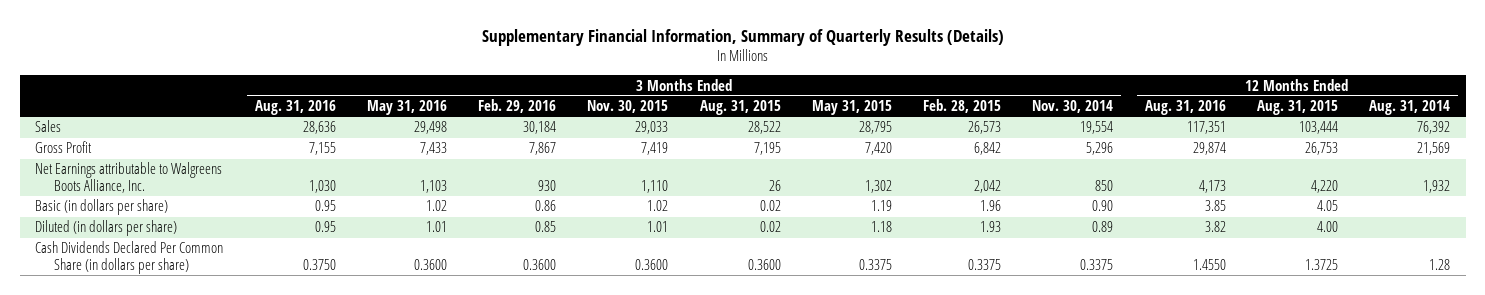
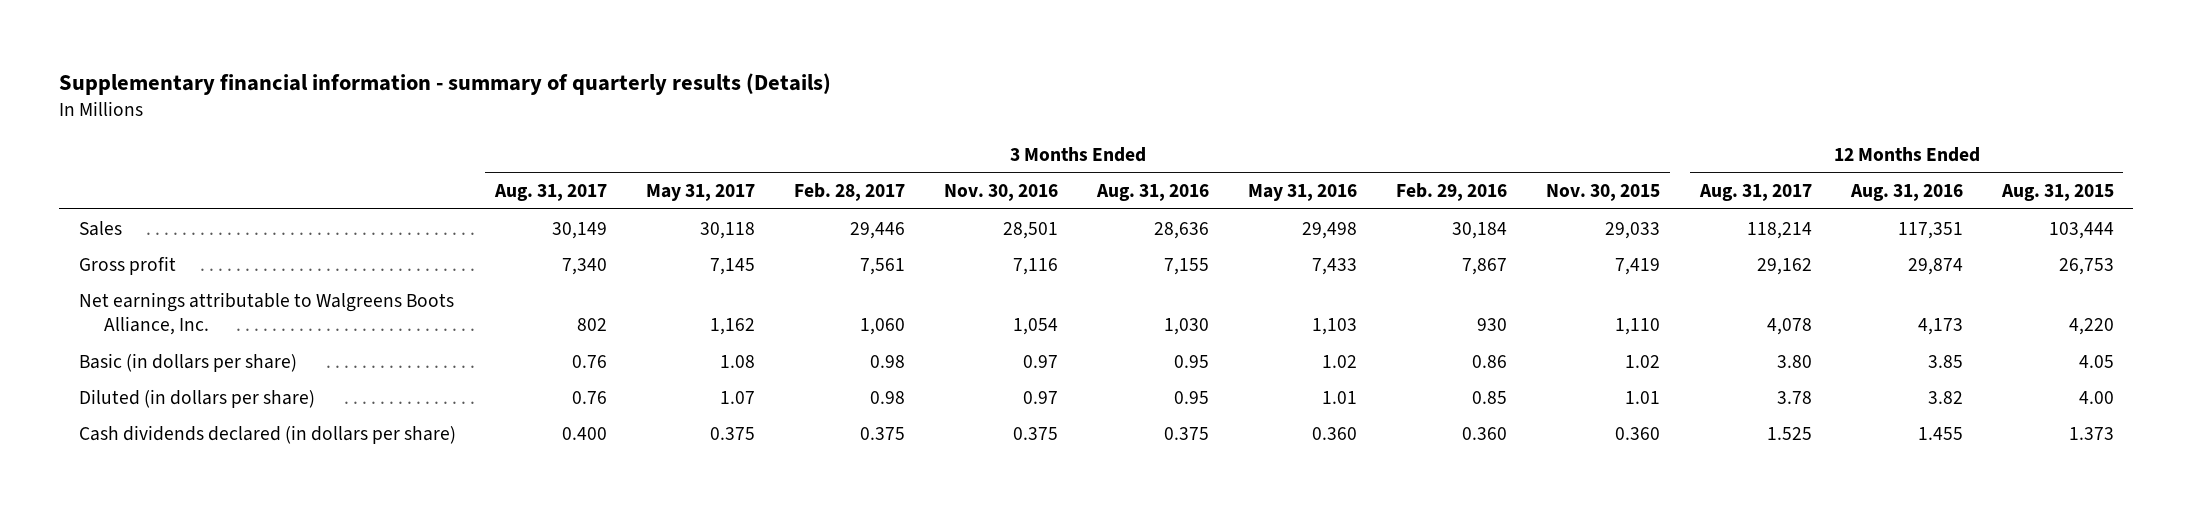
[481,28,1004,46] Supplementary Financial Information, Summary of Quarterly Results (Details) -> [59,72,832,95] Supplementary financial information - summary of quarterly results (Details)
[699,100,781,116] Aug. 31, 2015 -> none
[811,100,892,116] May 31, 2015 -> none
[923,99,1002,114] Feb. 28, 2015 -> none
[1032,100,1114,114] Nov. 30, 2014 -> none
[1369,100,1451,116] Aug. 31, 2014 -> none
none -> [493,183,607,201] Aug. 31, 2017
none -> [645,183,755,201] May 31, 2017
none -> [793,182,905,201] Feb. 28, 2017
none -> [944,183,1059,201] Nov. 30, 2016
none -> [1698,183,1812,201] Aug. 31, 2017
[35,141,93,154] Gross Profit -> [78,255,176,275] Gross profit
[35,162,223,193] Net Earnings attributable to Walgreens Boots Alliance, Inc. -> [78,291,454,336] Net earnings attributable to Walgreens Boots Alliance, Inc.
[35,241,224,274] Cash Dividends Declared Per Common Share (in dollars per share) -> [78,424,456,444] Cash dividends declared (in dollars per share)
[302,258,336,270] 0.3750 -> [1164,426,1210,440] 0.375
[413,258,447,270] 0.3600 -> [1312,426,1358,440] 0.360
[523,258,557,270] 0.3600 -> [1462,426,1508,440] 0.360
[635,258,669,270] 0.3600 -> [1615,426,1661,440] 0.360
[1192,258,1226,270] 1.4550 -> [1917,426,1963,440] 1.455
[1304,258,1338,270] 1.3725 -> [2068,426,2114,440] 1.373

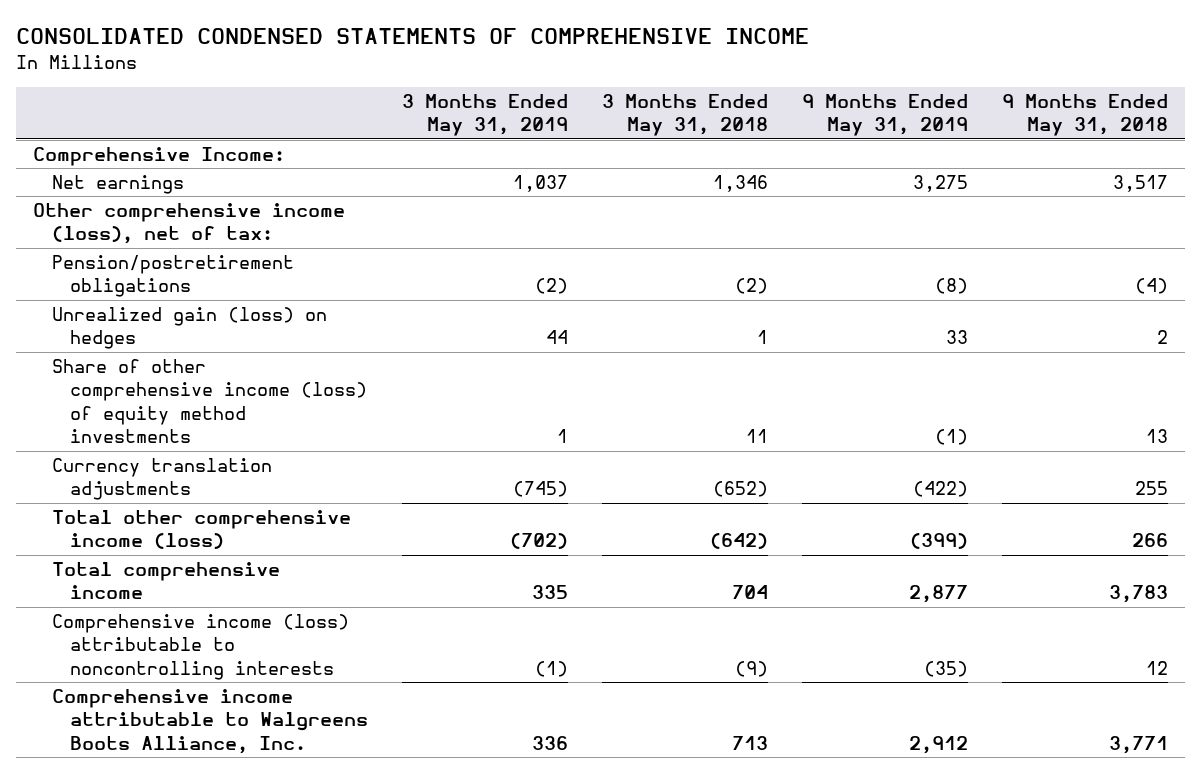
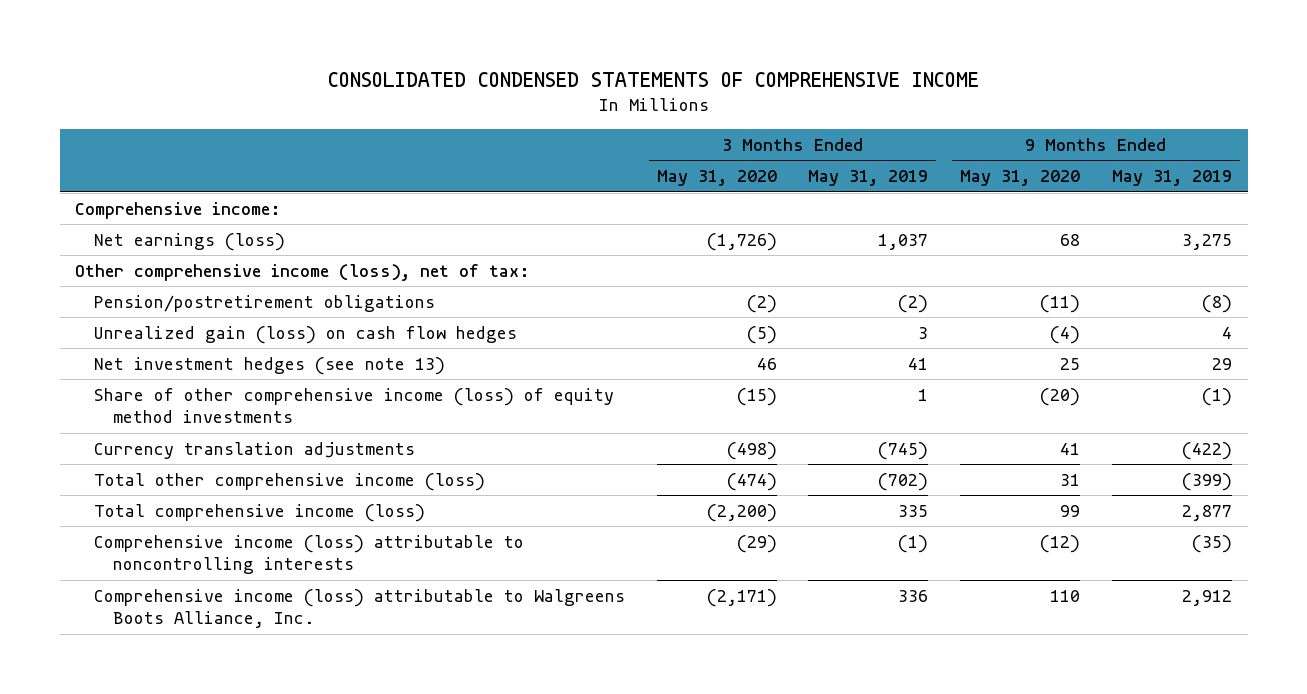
[601,93,768,137] 3 Months Ended May 31, 2018 -> none
[1002,93,1169,137] 9 Months Ended May 31, 2018 -> none
none -> [656,170,777,187] May 31, 2020
none -> [960,170,1081,187] May 31, 2020
[33,146,286,166] Comprehensive Income: -> [75,201,282,219] Comprehensive income:
[51,174,184,194] Net earnings -> [94,232,286,251] Net earnings (loss)
[51,306,327,350] Unrealized gain (loss) on hedges -> [94,325,518,344] Unrealized gain (loss) on cash flow hedges
[545,330,568,345] 44 -> [918,326,929,339] 3
[945,330,968,345] 33 -> [1221,326,1232,339] 4
none -> [94,356,446,375] Net investment hedges (see note 13)
[51,561,280,600] Total comprehensive income -> [94,503,426,522] Total comprehensive income (loss)
[51,688,368,754] Comprehensive income attributable to Walgreens Boots Alliance, Inc. -> [94,588,626,629] Comprehensive income (loss) attributable to Walgreens Boots Alliance, Inc.

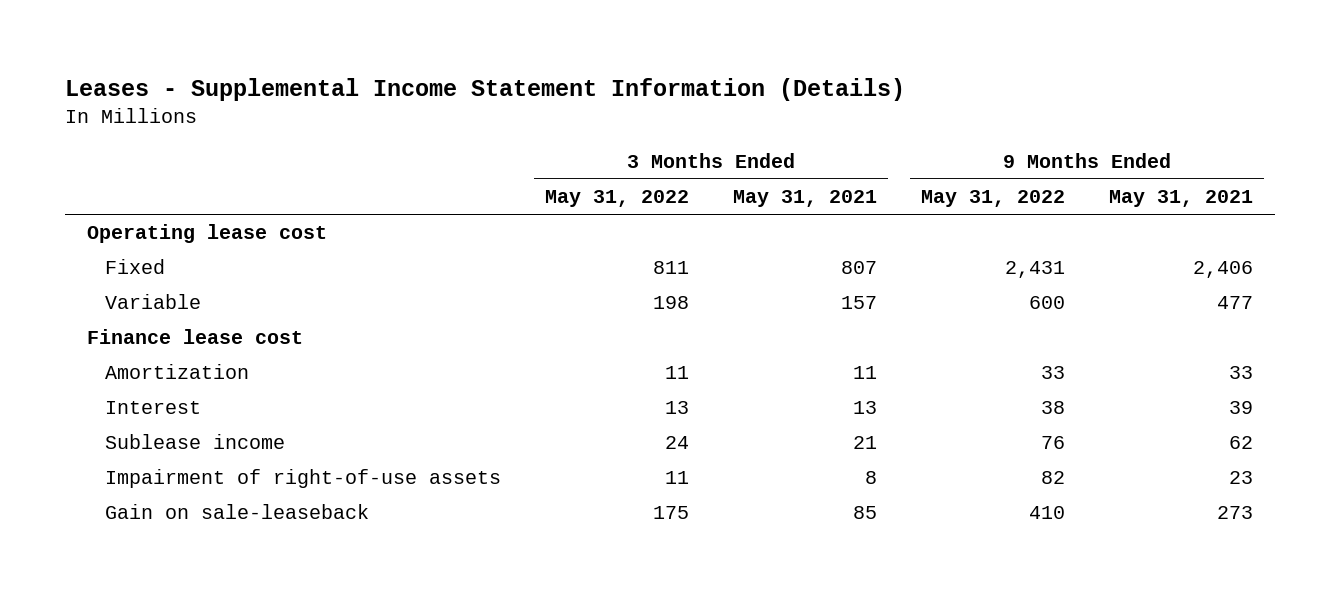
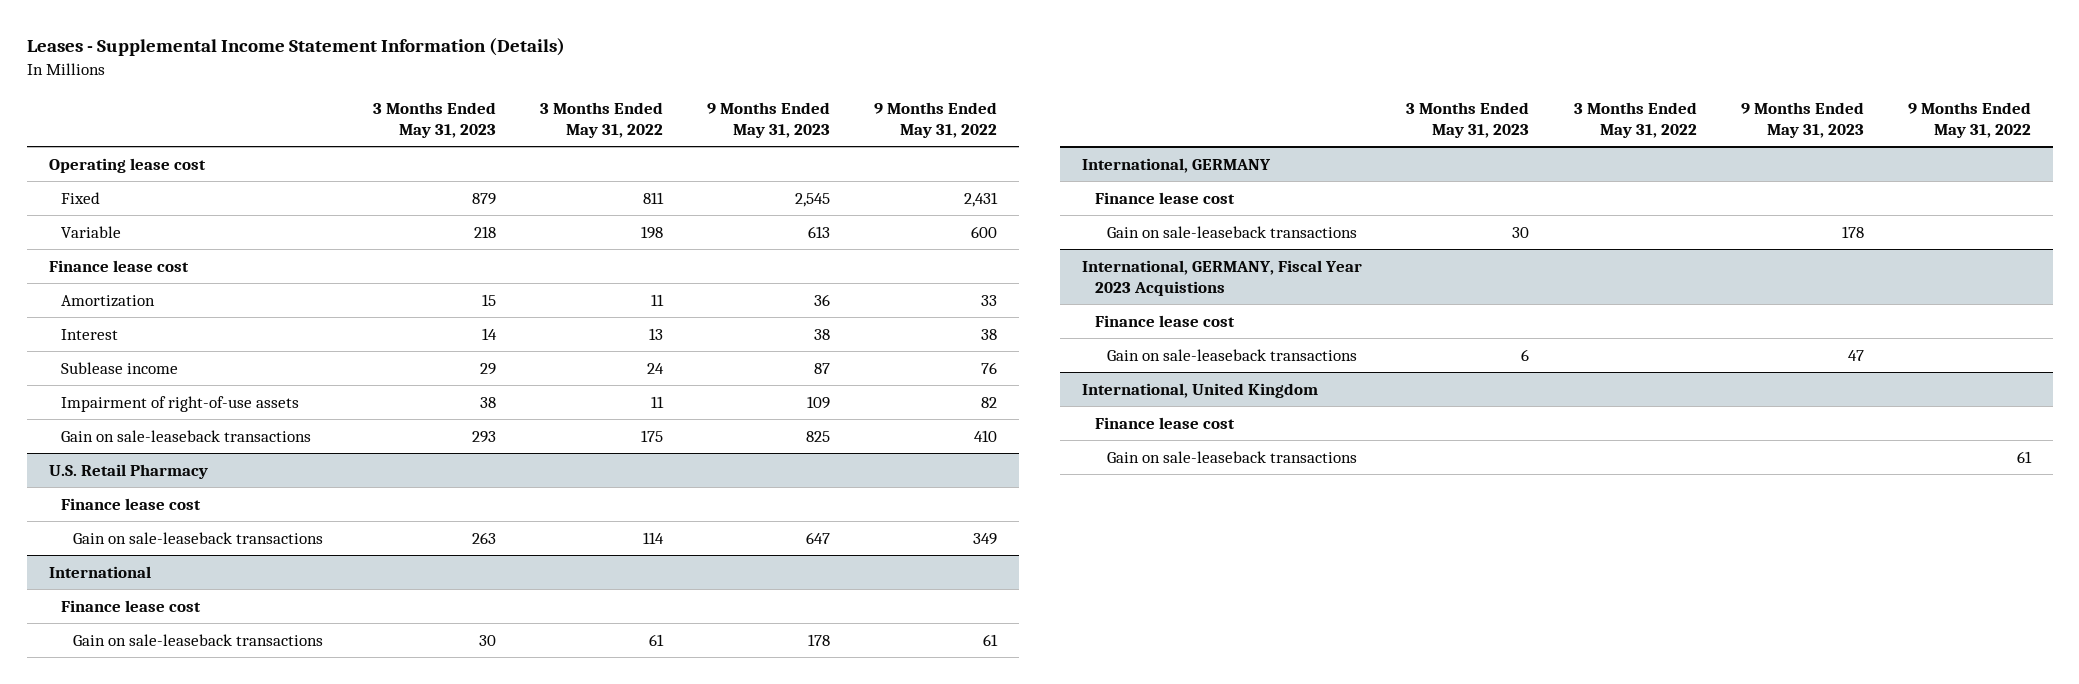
[732,190,877,208] May 31, 2021 -> none
[1108,190,1253,208] May 31, 2021 -> none
none -> [372,101,496,138] 3 Months Ended May 31, 2023
none -> [706,101,830,138] 9 Months Ended May 31, 2023
[104,504,369,520] Gain on sale-leaseback -> [61,429,312,442] Gain on sale-leaseback transactions
none -> [48,463,208,479] U.S. Retail Pharmacy
none -> [61,497,202,510] Finance lease cost
none -> [73,531,324,544] Gain on sale-leaseback transactions
none -> [48,565,151,578] International
none -> [61,599,202,612] Finance lease cost
none -> [73,633,324,646] Gain on sale-leaseback transactions
none -> [1082,157,1272,173] International, GERMANY
none -> [1094,191,1235,204] Finance lease cost
none -> [1107,225,1358,238] Gain on sale-leaseback transactions
none -> [1082,259,1363,296] International, GERMANY, Fiscal Year 2023 Acquistions
none -> [1094,314,1235,327] Finance lease cost
none -> [1107,348,1358,361] Gain on sale-leaseback transactions
none -> [1082,382,1319,398] International, United Kingdom
none -> [1094,416,1235,429] Finance lease cost
none -> [1107,450,1358,463] Gain on sale-leaseback transactions

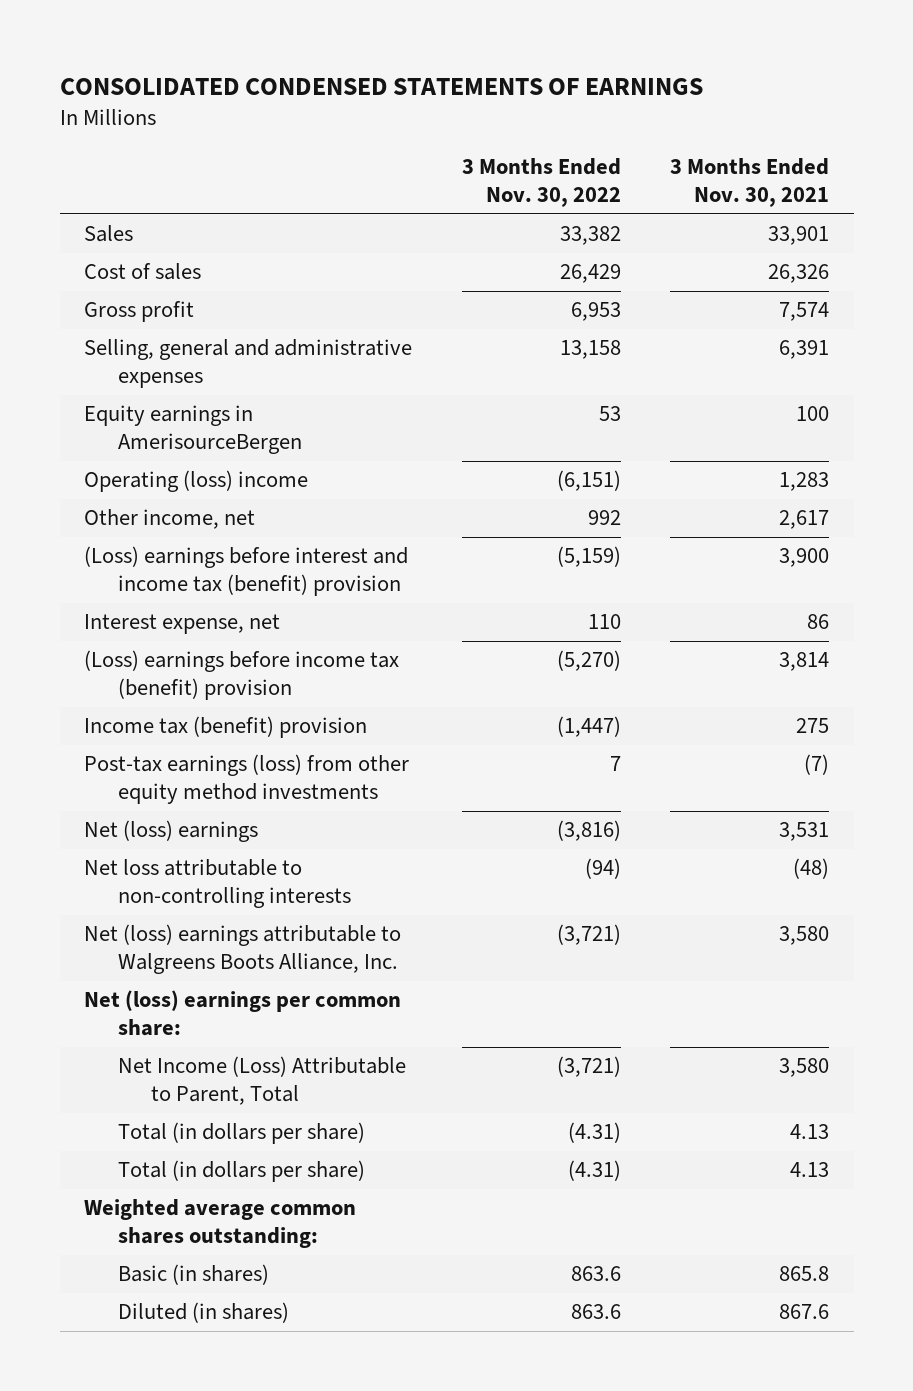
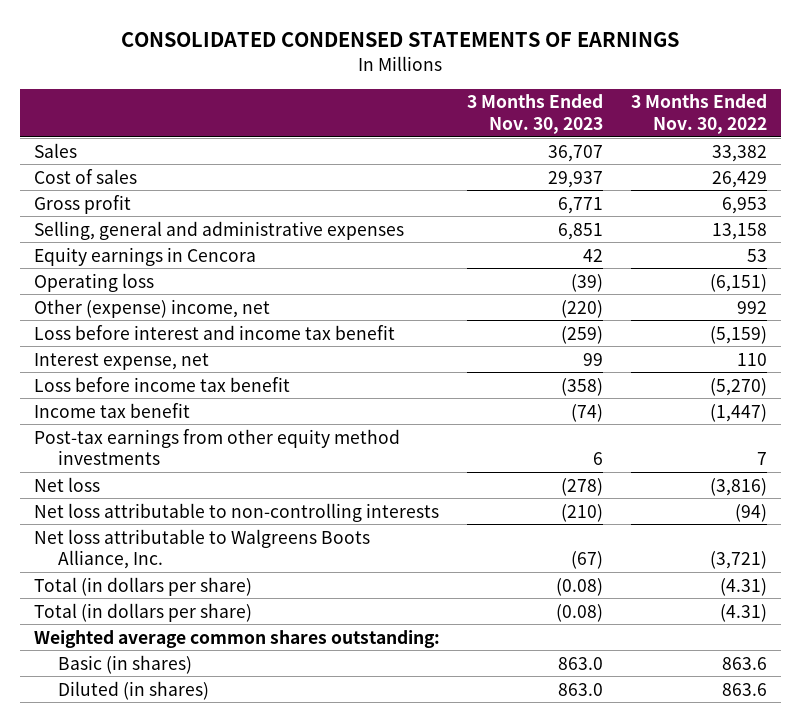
[670,158,830,208] 3 Months Ended Nov. 30, 2021 -> none
none -> [467,94,604,134] 3 Months Ended Nov. 30, 2023
[84,405,302,455] Equity earnings in AmerisourceBergen -> [33,246,256,266] Equity earnings in Cencora
[84,470,309,493] Operating (loss) income -> [33,272,154,292] Operating loss
[84,509,256,530] Other income, net -> [33,298,270,318] Other (expense) income, net
[84,546,409,597] (Loss) earnings before interest and income tax (benefit) provision -> [33,324,395,340] Loss before interest and income tax benefit
[84,650,400,701] (Loss) earnings before income tax (benefit) provision -> [33,376,290,392] Loss before income tax benefit
[84,716,368,739] Income tax (benefit) provision -> [33,402,190,418] Income tax benefit
[84,754,410,805] Post-tax earnings (loss) from other equity method investments -> [33,428,400,466] Post-tax earnings from other equity method investments
[84,820,259,843] Net (loss) earnings -> [33,476,100,492] Net loss
[84,990,402,1037] Net (loss) earnings per common share: -> none
[117,1056,406,1106] Net Income (Loss) Attributable to Parent, Total -> none
[84,924,402,975] Net (loss) earnings attributable to Walgreens Boots Alliance, Inc. -> [33,528,370,570] Net loss attributable to Walgreens Boots Alliance, Inc.

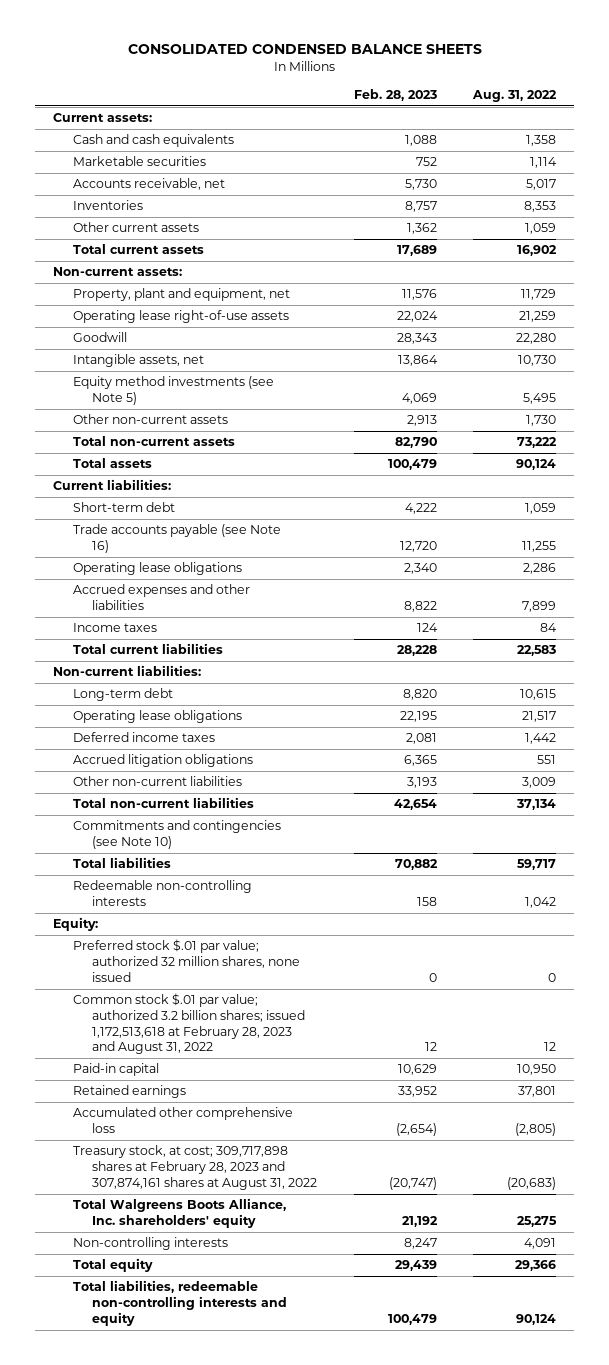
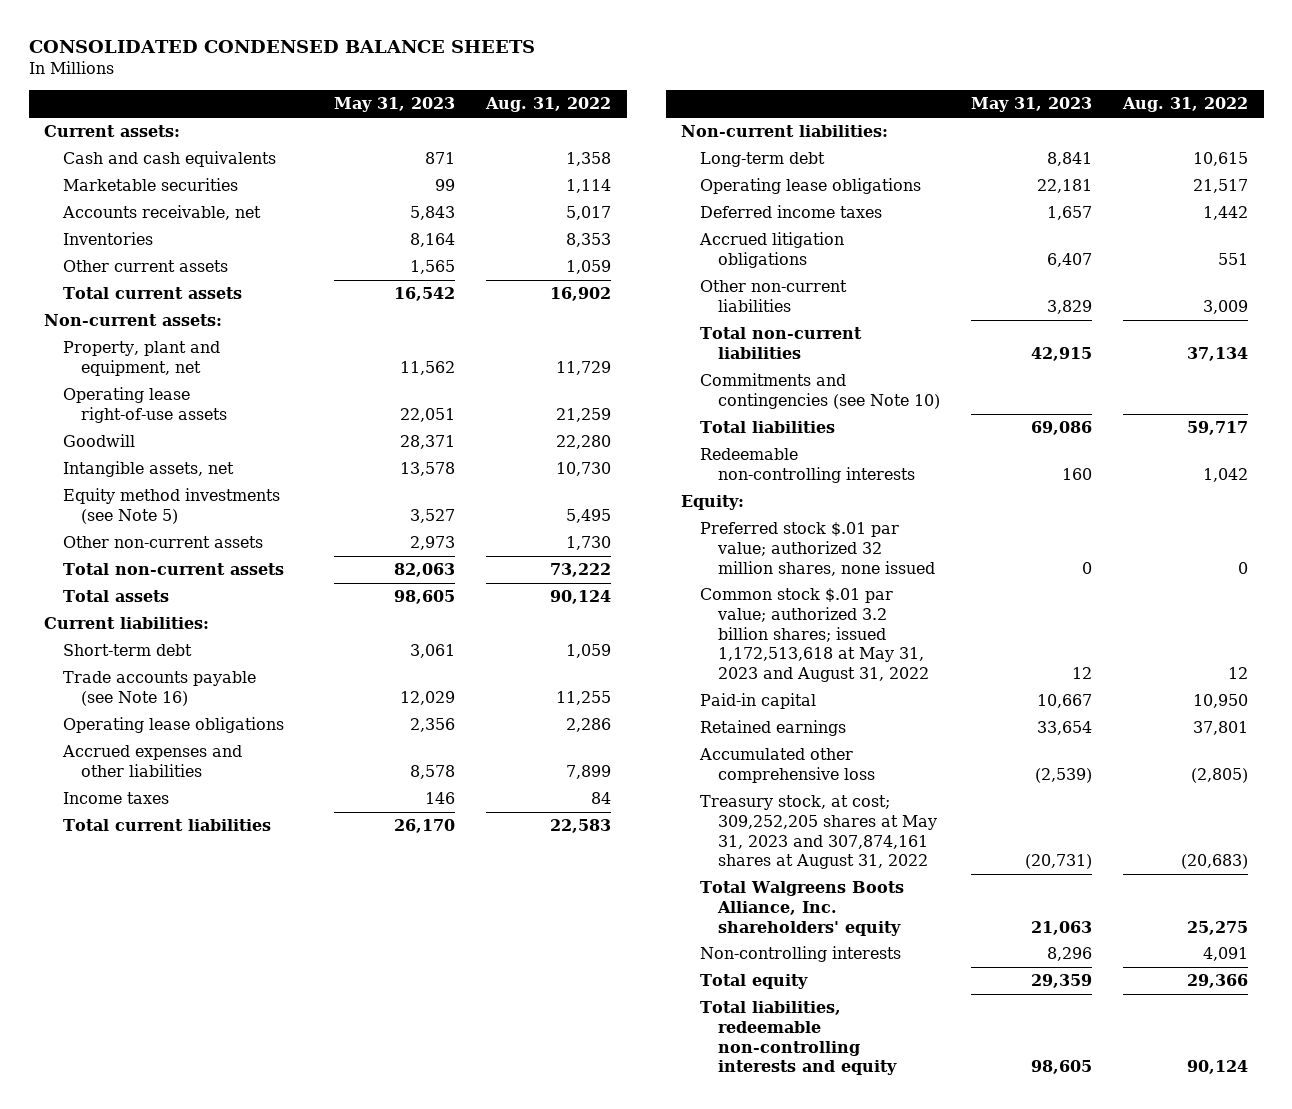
[353,88,437,101] Feb. 28, 2023 -> none
none -> [334,97,456,113] May 31, 2023
[72,993,306,1055] Common stock $.01 par value; authorized 3.2 billion shares; issued 1,172,513,618 at February 28, 2023 and August 31, 2022 -> [699,588,930,682] Common stock $.01 par value; authorized 3.2 billion shares; issued 1,172,513,618 at May 31, 2023 and August 31, 2022
[72,1145,318,1190] Treasury stock, at cost; 309,717,898 shares at February 28, 2023 and 307,874,161 shares at August 31, 2022 -> [699,795,938,870] Treasury stock, at cost; 309,252,205 shares at May 31, 2023 and 307,874,161 shares at August 31, 2022

